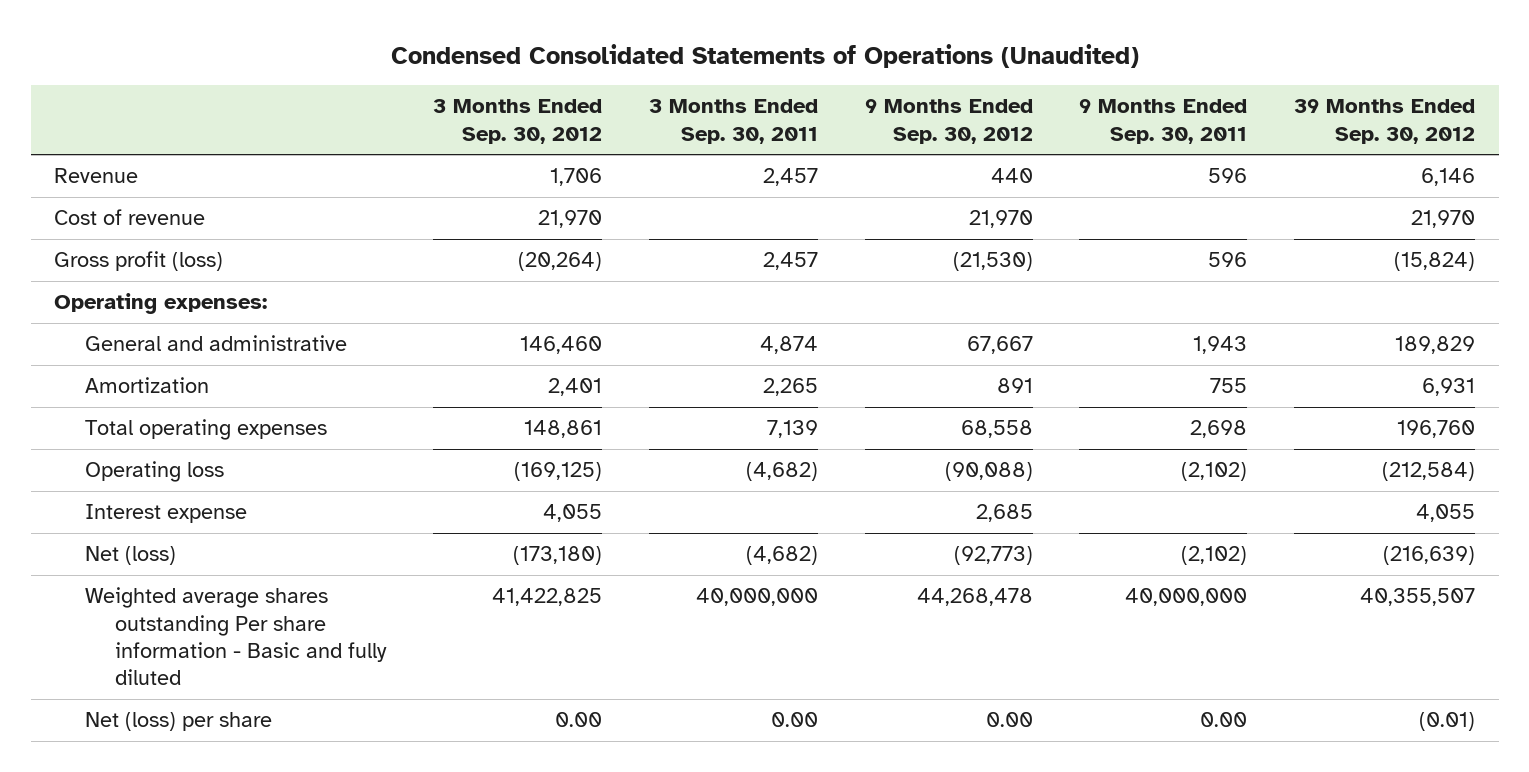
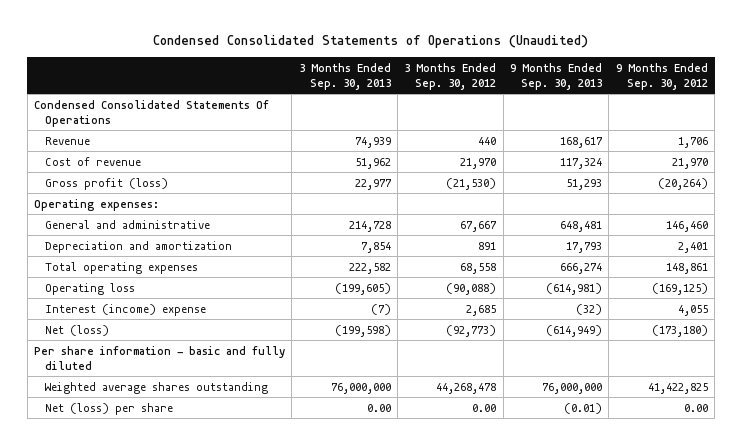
[648,99,818,144] 3 Months Ended Sep. 30, 2011 -> none
[1079,99,1248,144] 9 Months Ended Sep. 30, 2011 -> none
[1294,99,1476,144] 39 Months Ended Sep. 30, 2012 -> none
none -> [298,62,391,90] 3 Months Ended Sep. 30, 2013
none -> [510,62,603,90] 9 Months Ended Sep. 30, 2013
none -> [34,99,270,127] Condensed Consolidated Statements Of Operations
[549,168,602,187] 1,706 -> [478,136,497,145] 440
[990,168,1033,184] 440 -> [677,136,708,148] 1,706
[517,252,602,272] (20,264) -> [446,177,497,190] (21,530)
[952,252,1033,272] (21,530) -> [657,177,708,190] (20,264)
[84,377,209,394] Amortization -> none
[519,336,602,355] 146,460 -> [460,220,498,232] 67,667
[966,336,1033,355] 67,667 -> [665,220,708,232] 146,460
none -> [45,240,233,253] Depreciation and amortization
[523,420,602,439] 148,861 -> [460,262,497,274] 68,558
[960,420,1033,439] 68,558 -> [665,262,708,274] 148,861
[513,462,602,482] (169,125) -> [446,282,497,295] (90,088)
[944,462,1033,482] (90,088) -> [651,282,708,295] (169,125)
[84,504,247,524] Interest expense -> [45,303,207,316] Interest (income) expense
[542,504,602,523] 4,055 -> [466,304,497,316] 2,685
[975,504,1033,523] 2,685 -> [677,304,708,316] 4,055
[512,546,602,566] (173,180) -> [446,324,497,337] (92,773)
[953,546,1033,566] (92,773) -> [651,324,708,337] (173,180)
none -> [34,345,286,370] Per share information - basic and fully diluted
[84,587,388,686] Weighted average shares outstanding Per share information - Basic and fully diluted -> [45,381,269,394] Weighted average shares outstanding
[491,588,602,607] 41,422,825 -> [436,382,497,394] 44,268,478
[916,588,1033,607] 44,268,478 -> [647,382,708,394] 41,422,825

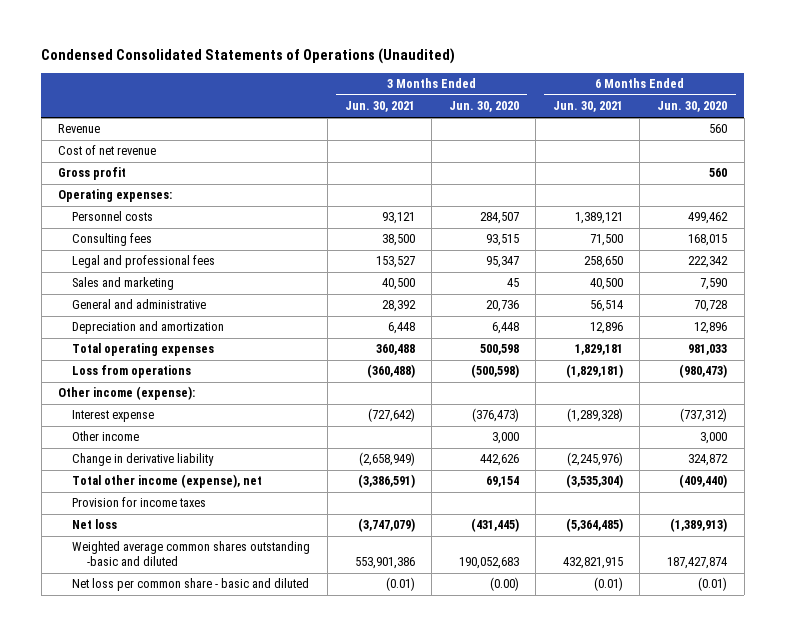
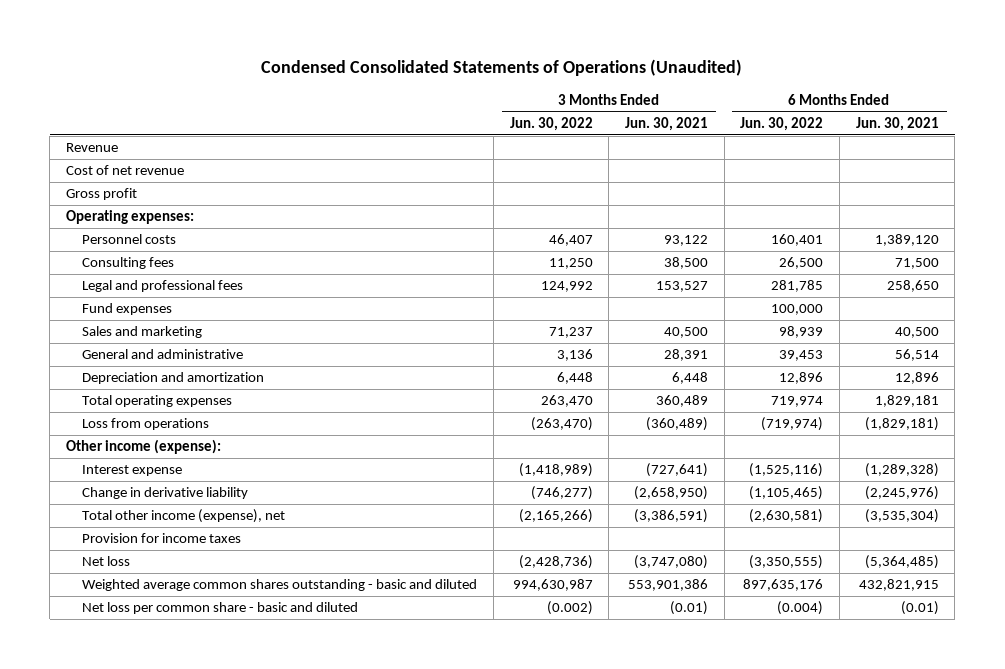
[448,101,519,113] Jun. 30, 2020 -> none
[656,101,727,113] Jun. 30, 2020 -> none
none -> [509,117,593,132] Jun. 30, 2022
none -> [740,117,824,132] Jun. 30, 2022
[381,212,415,225] 93,121 -> [664,235,709,247] 93,122
[574,212,623,225] 1,389,121 -> [874,234,939,247] 1,389,120
none -> [82,303,173,316] Fund expenses
[381,300,416,313] 28,392 -> [664,349,709,362] 28,391
[375,344,415,356] 360,488 -> [656,395,709,408] 360,489
[366,364,415,379] (360,488) -> [646,417,709,432] (360,489)
[72,431,140,442] Other income -> none
[367,408,415,423] (727,642) -> [646,463,709,478] (727,641)
[358,452,415,467] (2,658,949) -> [634,486,709,501] (2,658,950)
[357,518,415,533] (3,747,079) -> [634,555,709,570] (3,747,080)
[72,541,311,567] Weighted average common shares outstanding -basic and diluted -> [82,579,478,592] Weighted average common shares outstanding - basic and diluted

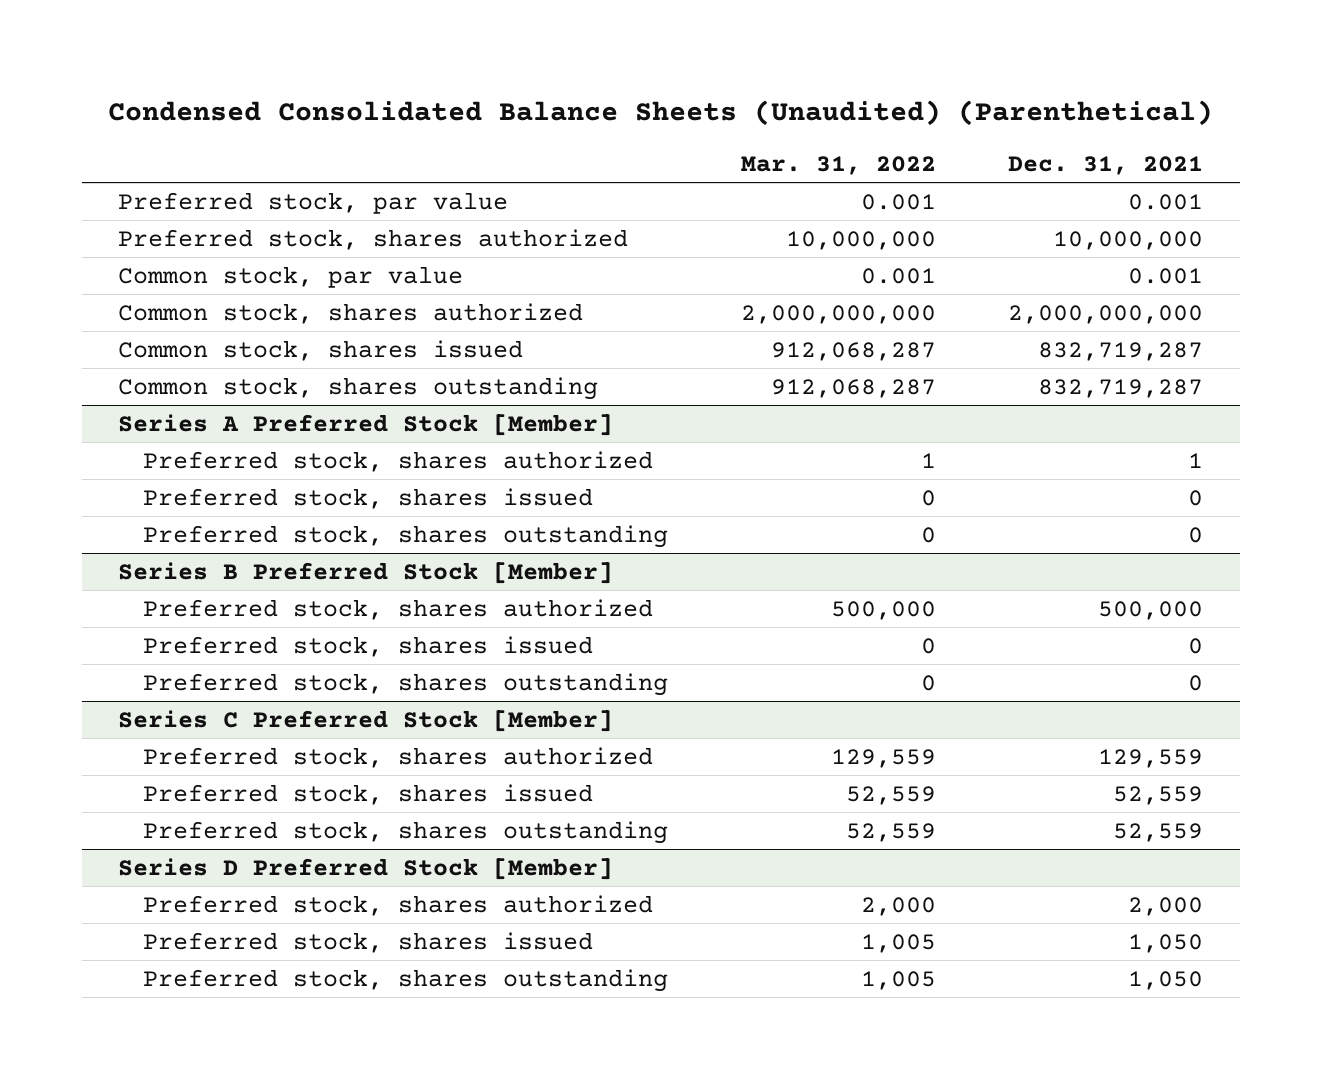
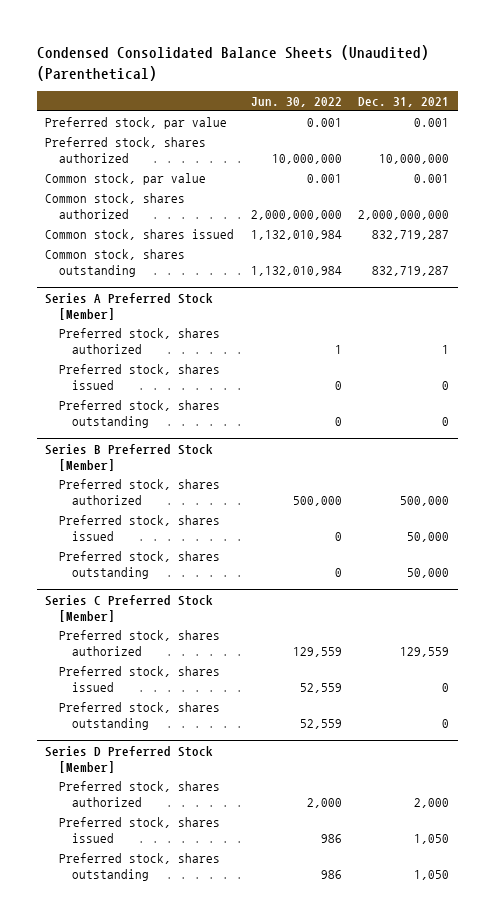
[740,156,936,176] Mar. 31, 2022 -> none
none -> [250,96,342,107] Jun. 30, 2022
[1188,637,1204,654] 0 -> [407,531,450,542] 50,000
[1188,674,1204,691] 0 -> [407,567,450,578] 50,000
[1113,785,1204,805] 52,559 -> [442,682,450,692] 0
[1113,822,1204,842] 52,559 -> [442,718,450,728] 0

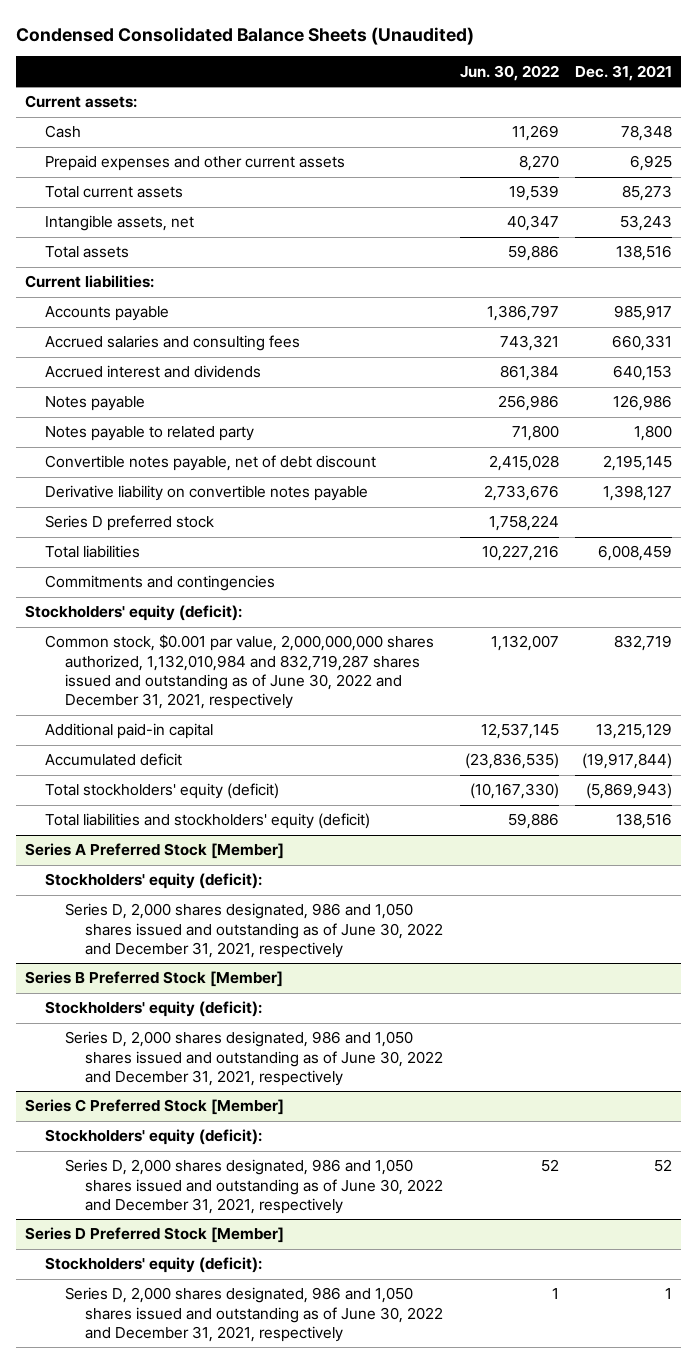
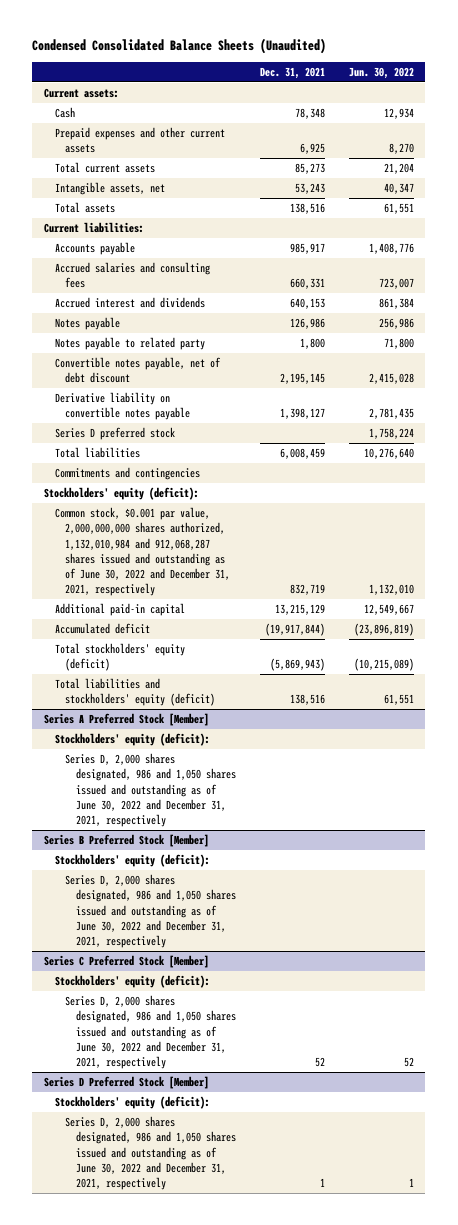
[511,125,559,142] 11,269 -> [383,108,414,120] 12,934
[508,185,559,202] 19,539 -> [383,163,414,175] 21,204
[507,245,559,262] 59,886 -> [383,203,414,215] 61,551
[486,305,559,322] 1,386,797 -> [368,243,414,255] 1,408,776
[499,335,559,352] 743,321 -> [378,278,414,290] 723,007
[483,485,559,502] 2,733,676 -> [368,408,414,420] 2,781,435
[481,545,559,562] 10,227,216 -> [363,448,414,460] 10,276,640
[44,634,434,710] Common stock, $0.001 par value, 2,000,000,000 shares authorized, 1,132,010,984 and 832,719,287 shares issued and outstanding as of June 30, 2022 and December 31, 2021, respectively -> [54,507,231,597] Common stock, $0.001 par value, 2,000,000,000 shares authorized, 1,132,010,984 and 912,068,287 shares issued and outstanding as of June 30, 2022 and December 31, 2021, respectively
[490,635,559,652] 1,132,007 -> [368,584,414,596] 1,132,010
[480,723,559,740] 12,537,145 -> [363,604,414,616] 12,549,667
[464,753,559,770] (23,836,535) -> [353,623,414,637] (23,896,819)
[469,783,559,800] (10,167,330) -> [353,658,414,672] (10,215,089)
[507,813,559,830] 59,886 -> [383,694,414,706] 61,551

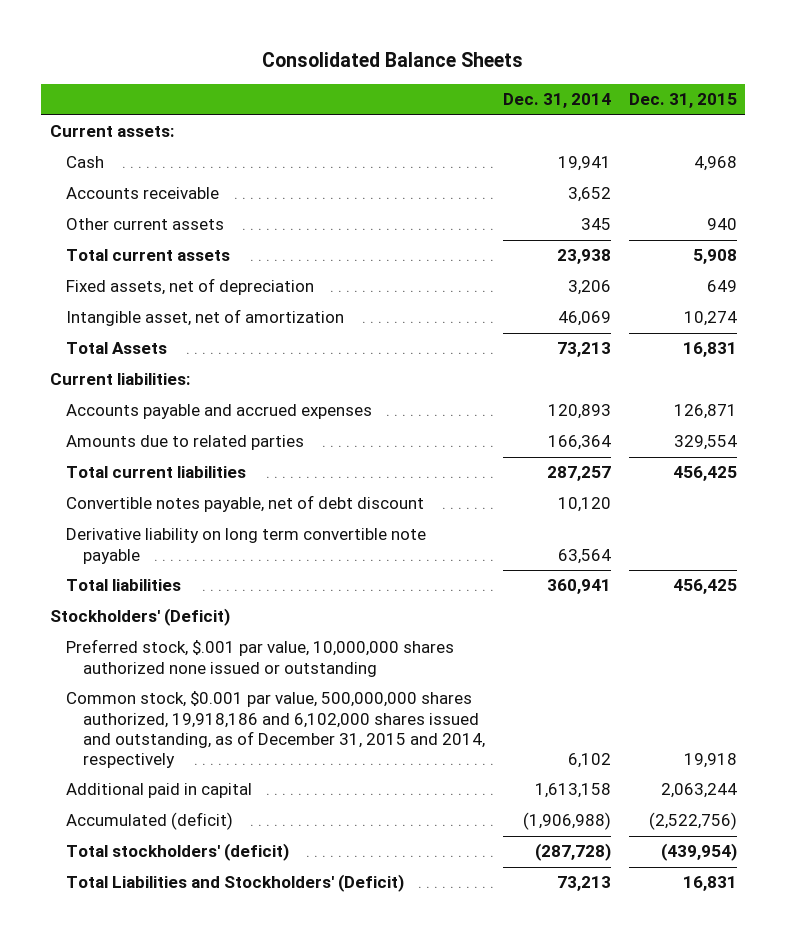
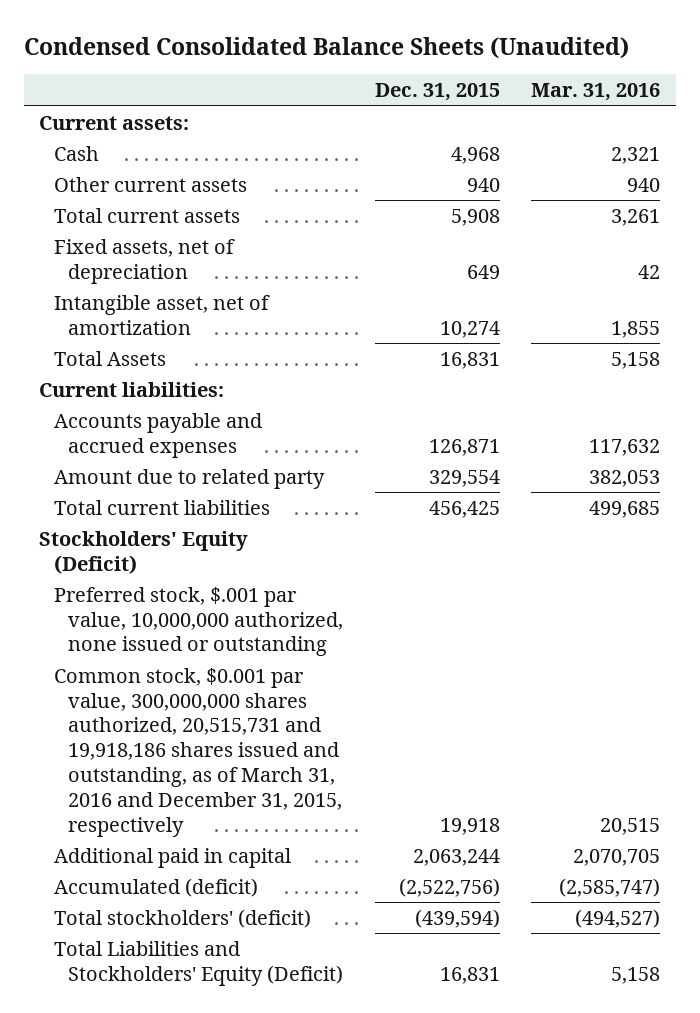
[262,51,524,67] Consolidated Balance Sheets -> [23,36,629,59] Condensed Consolidated Balance Sheets (Unaudited)
[502,93,611,109] Dec. 31, 2014 -> none
none -> [531,83,661,102] Mar. 31, 2016
[66,187,220,200] Accounts receivable -> none
[66,435,305,451] Amounts due to related parties -> [53,468,325,489] Amount due to related party
[66,495,425,513] Convertible notes payable, net of debt discount -> none
[66,528,427,564] Derivative liability on long term convertible note payable -> none
[66,579,182,592] Total liabilities -> none
[49,608,230,627] Stockholders' (Deficit) -> [39,530,249,574] Stockholders' Equity (Deficit)
[66,639,455,677] Preferred stock, $.001 par value, 10,000,000 shares authorized none issued or outstanding -> [53,586,344,657] Preferred stock, $.001 par value, 10,000,000 authorized, none issued or outstanding
[66,691,486,768] Common stock, $0.001 par value, 500,000,000 shares authorized, 19,918,186 and 6,102,000 shares issued and outstanding, as of December 31, 2015 and 2014, respectively -> [53,667,343,837] Common stock, $0.001 par value, 300,000,000 shares authorized, 20,515,731 and 19,918,186 shares issued and outstanding, as of March 31, 2016 and December 31, 2015, respectively
[660,843,737,862] (439,954) -> [414,908,500,928] (439,594)
[66,874,405,893] Total Liabilities and Stockholders' (Deficit) -> [53,940,344,986] Total Liabilities and Stockholders' Equity (Deficit)

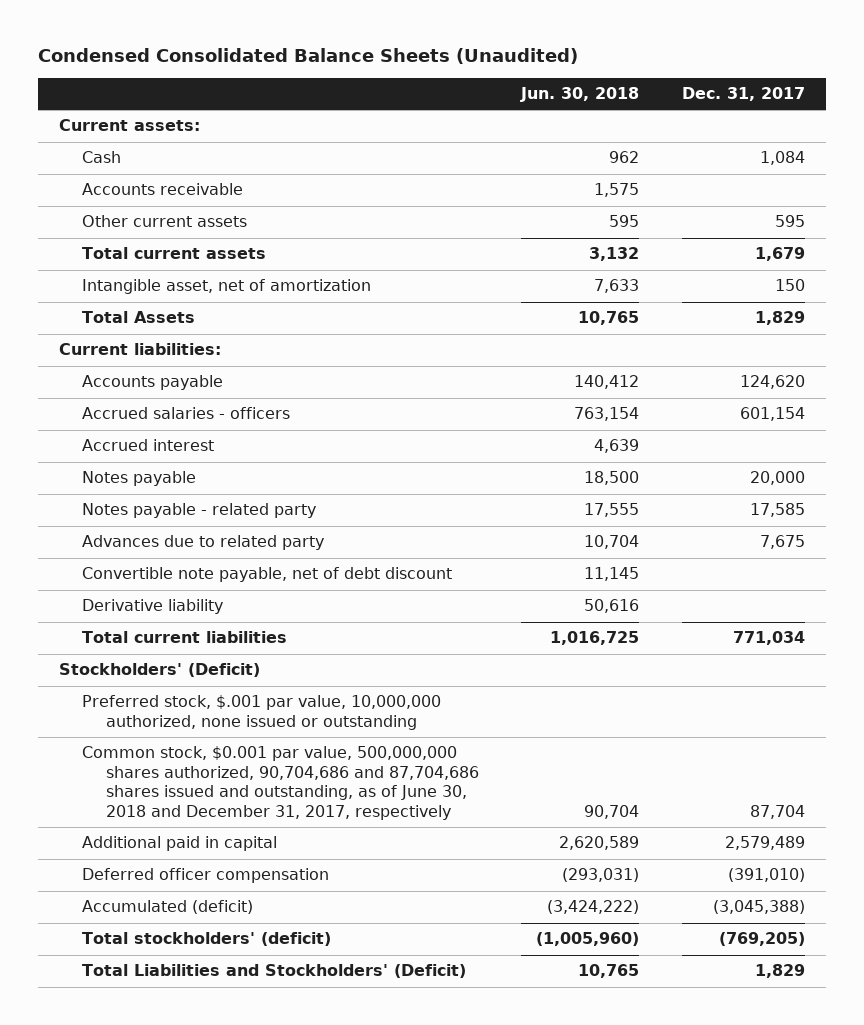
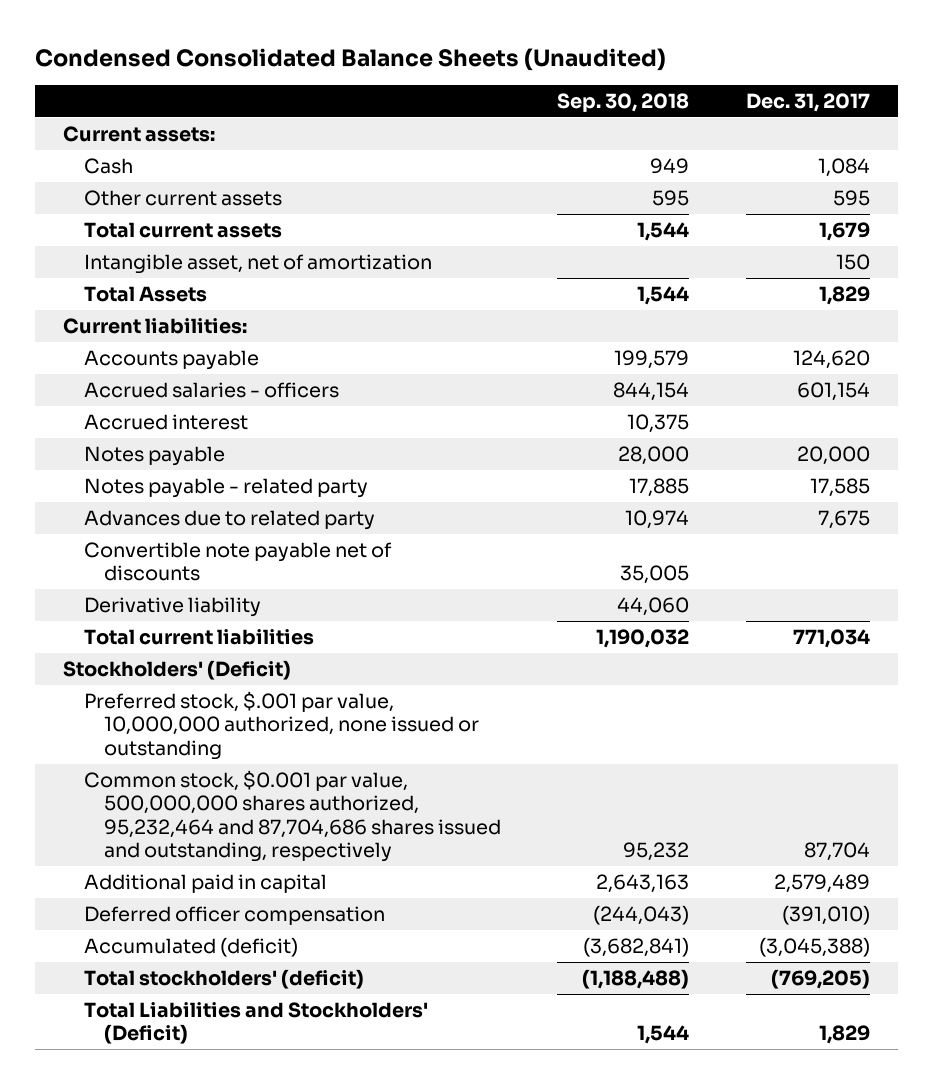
[520,86,640,102] Jun. 30, 2018 -> none
none -> [557,92,690,112] Sep. 30, 2018
[82,183,244,196] Accounts receivable -> none
[82,567,453,583] Convertible note payable, net of debt discount -> [83,541,392,582] Convertible note payable net of discounts
[82,746,479,820] Common stock, $0.001 par value, 500,000,000 shares authorized, 90,704,686 and 87,704,686 shares issued and outstanding, as of June 30, 2018 and December 31, 2017, respectively -> [83,769,502,863] Common stock, $0.001 par value, 500,000,000 shares authorized, 95,232,464 and 87,704,686 shares issued and outstanding, respectively

